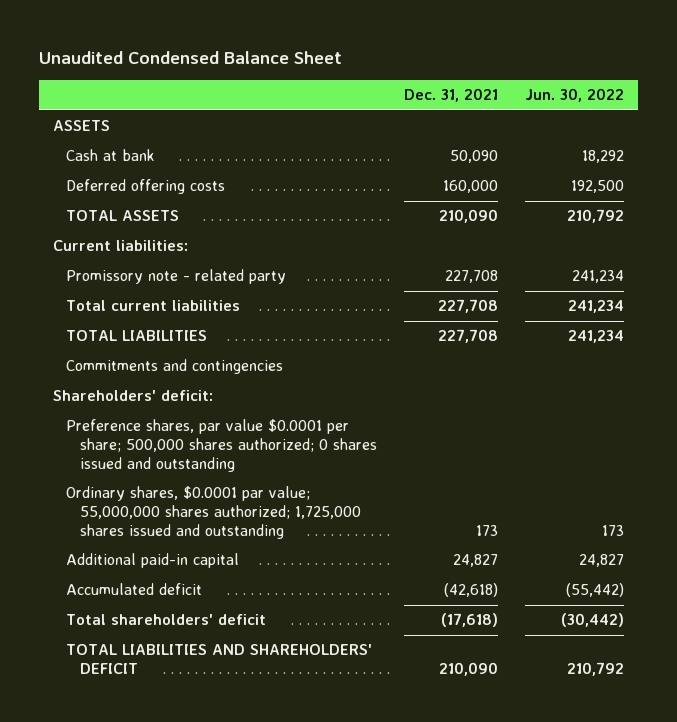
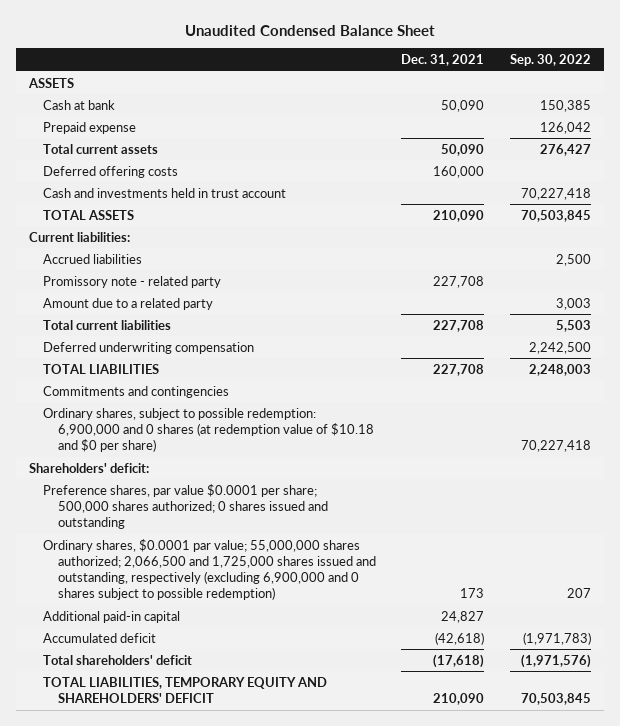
[525,88,625,103] Jun. 30, 2022 -> none
none -> [509,53,591,66] Sep. 30, 2022
none -> [43,121,137,134] Prepaid expense
none -> [43,143,159,154] Total current assets
none -> [43,187,287,198] Cash and investments held in trust account
none -> [43,253,143,264] Accrued liabilities
none -> [43,297,214,310] Amount due to a related party
none -> [43,341,255,354] Deferred underwriting compensation
none -> [43,407,374,453] Ordinary shares, subject to possible redemption: 6,900,000 and 0 shares (at redemption value of $10.18 and $0 per share)
[66,486,361,539] Ordinary shares, $0.0001 par value; 55,000,000 shares authorized; 1,725,000 shares issued and outstanding -> [43,538,376,601] Ordinary shares, $0.0001 par value; 55,000,000 shares authorized; 2,066,500 and 1,725,000 shares issued and outstanding, respectively (excluding 6,900,000 and 0 shares subject to possible redemption)
[66,644,373,675] TOTAL LIABILITIES AND SHAREHOLDERS' DEFICIT -> [43,676,328,703] TOTAL LIABILITIES, TEMPORARY EQUITY AND SHAREHOLDERS' DEFICIT

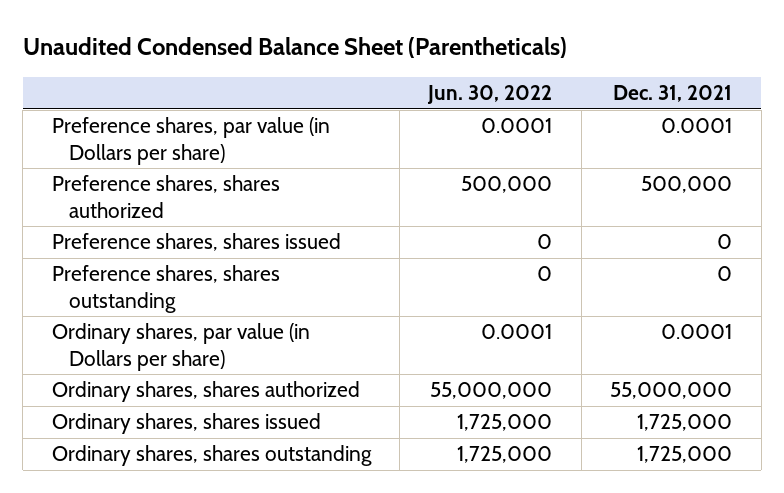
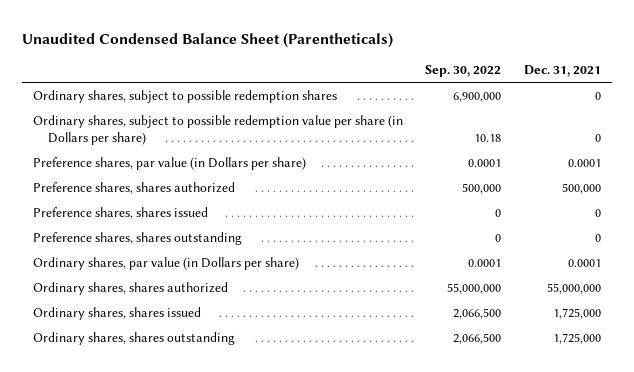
[427,84,553,104] Jun. 30, 2022 -> none
none -> [425,65,502,78] Sep. 30, 2022
none -> [33,89,338,103] Ordinary shares, subject to possible redemption shares
none -> [33,114,404,146] Ordinary shares, subject to possible redemption value per share (in Dollars per share)

